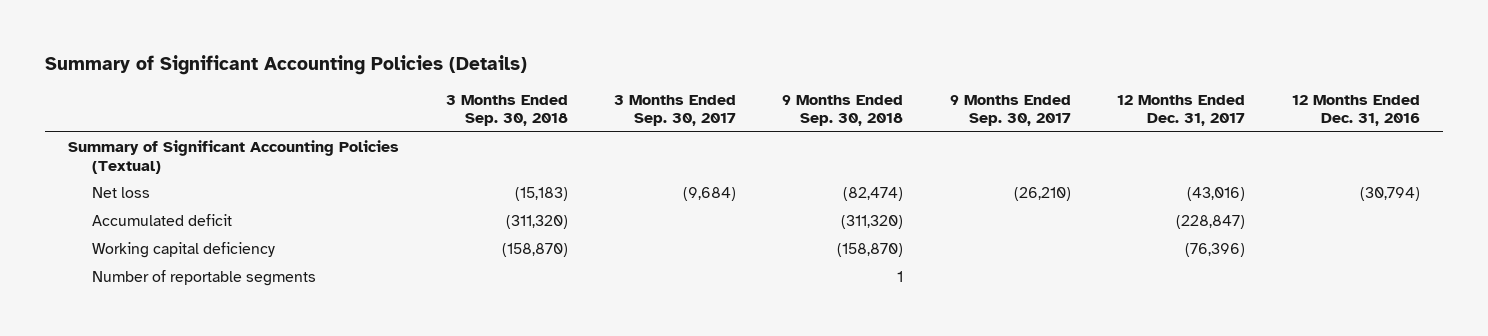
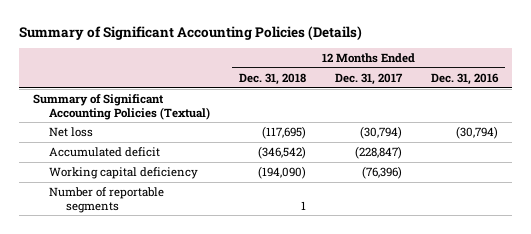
[445,94,568,127] 3 Months Ended Sep. 30, 2018 -> none
[613,94,736,127] 3 Months Ended Sep. 30, 2017 -> none
[782,94,904,127] 9 Months Ended Sep. 30, 2018 -> none
[949,94,1071,127] 9 Months Ended Sep. 30, 2017 -> none
none -> [239,72,307,85] Dec. 31, 2018
[1187,187,1246,202] (43,016) -> [360,126,403,140] (30,794)

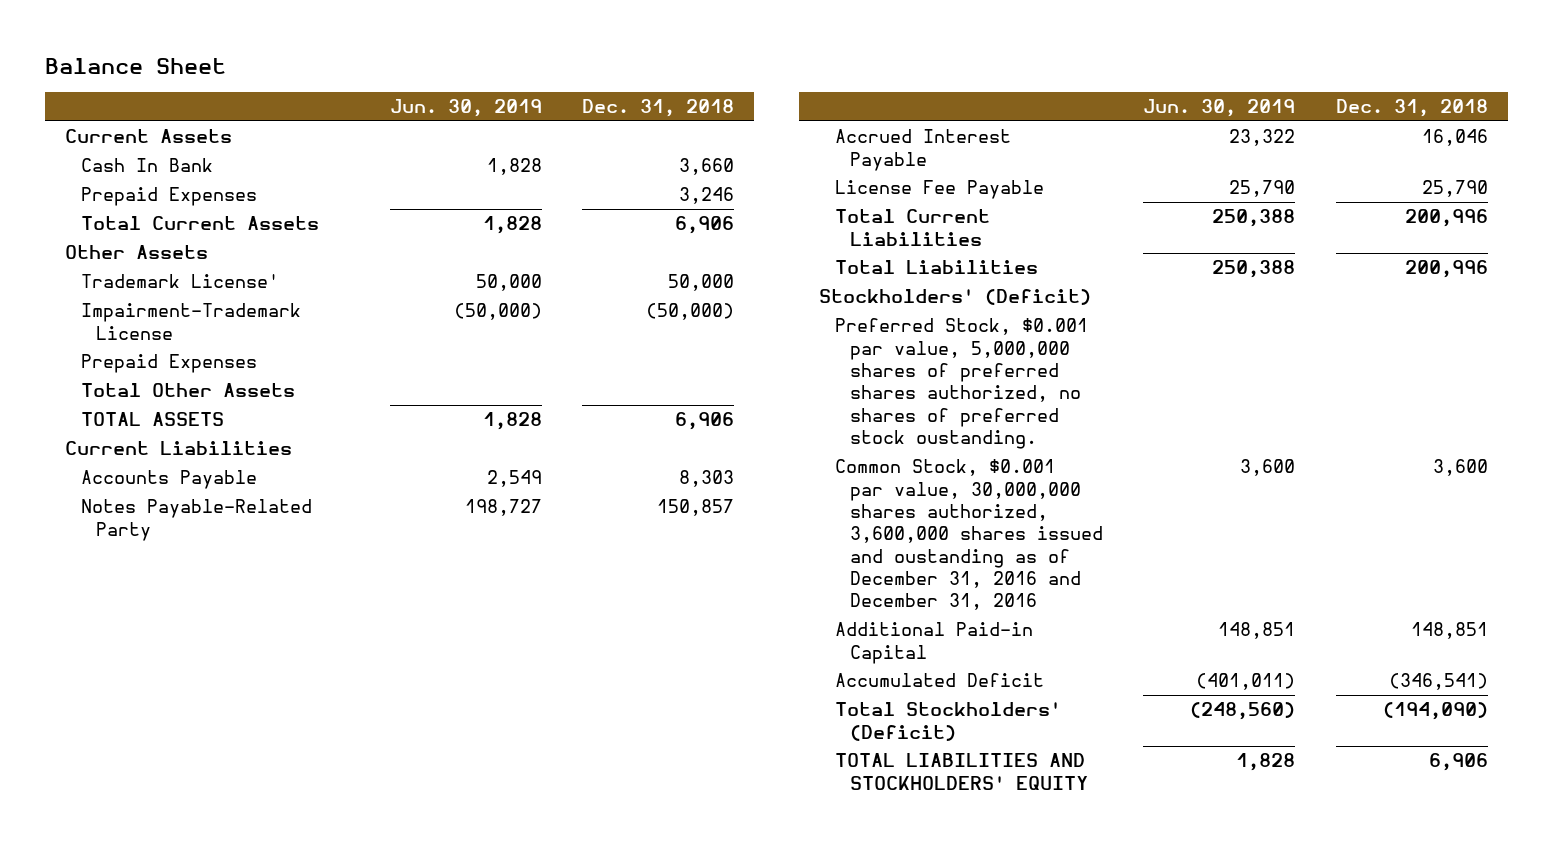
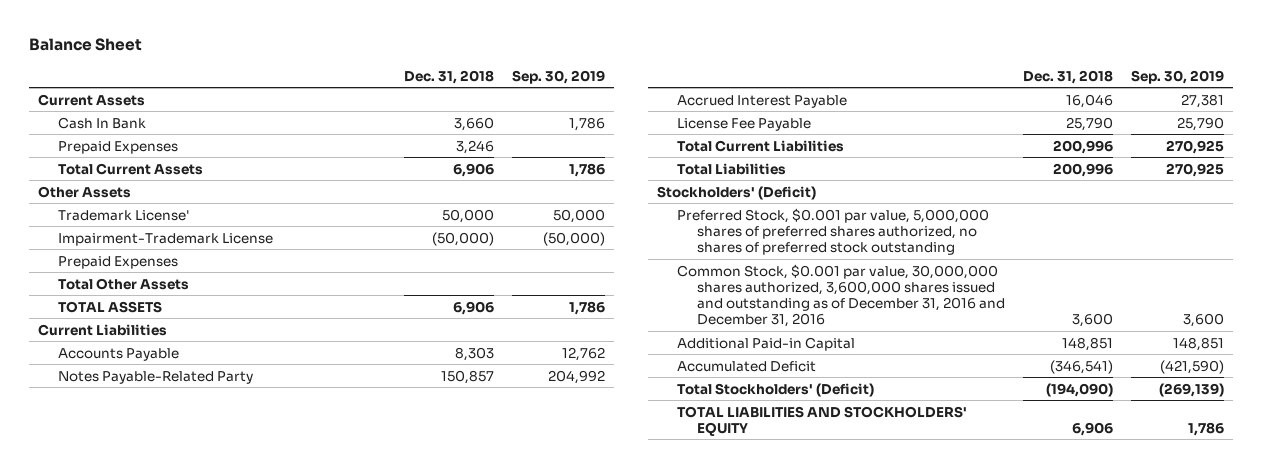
[389,99,542,118] Jun. 30, 2019 -> none
none -> [512,69,606,84] Sep. 30, 2019
[834,318,1088,450] Preferred Stock, $0.001 par value, 5,000,000 shares of preferred shares authorized, no shares of preferred stock oustanding. -> [677,207,990,255] Preferred Stock, $0.001 par value, 5,000,000 shares of preferred shares authorized, no shares of preferred stock outstanding
[834,459,1104,611] Common Stock, $0.001 par value, 30,000,000 shares authorized, 3,600,000 shares issued and oustanding as of December 31, 2016 and December 31, 2016 -> [677,263,1006,327] Common Stock, $0.001 par value, 30,000,000 shares authorized, 3,600,000 shares issued and outstanding as of December 31, 2016 and December 31, 2016

